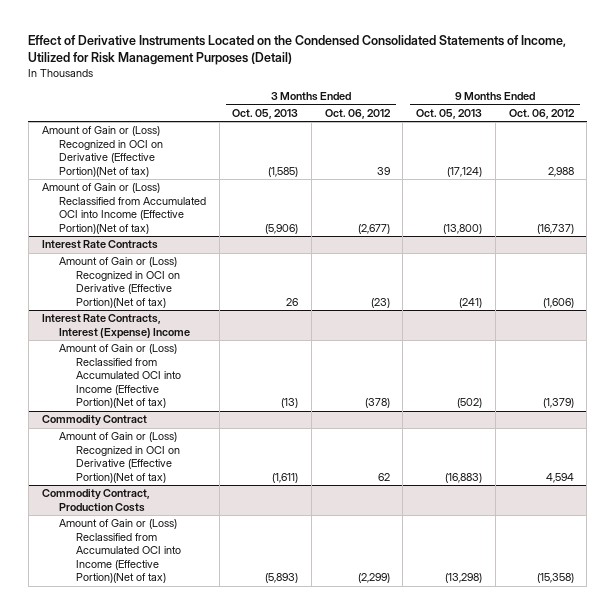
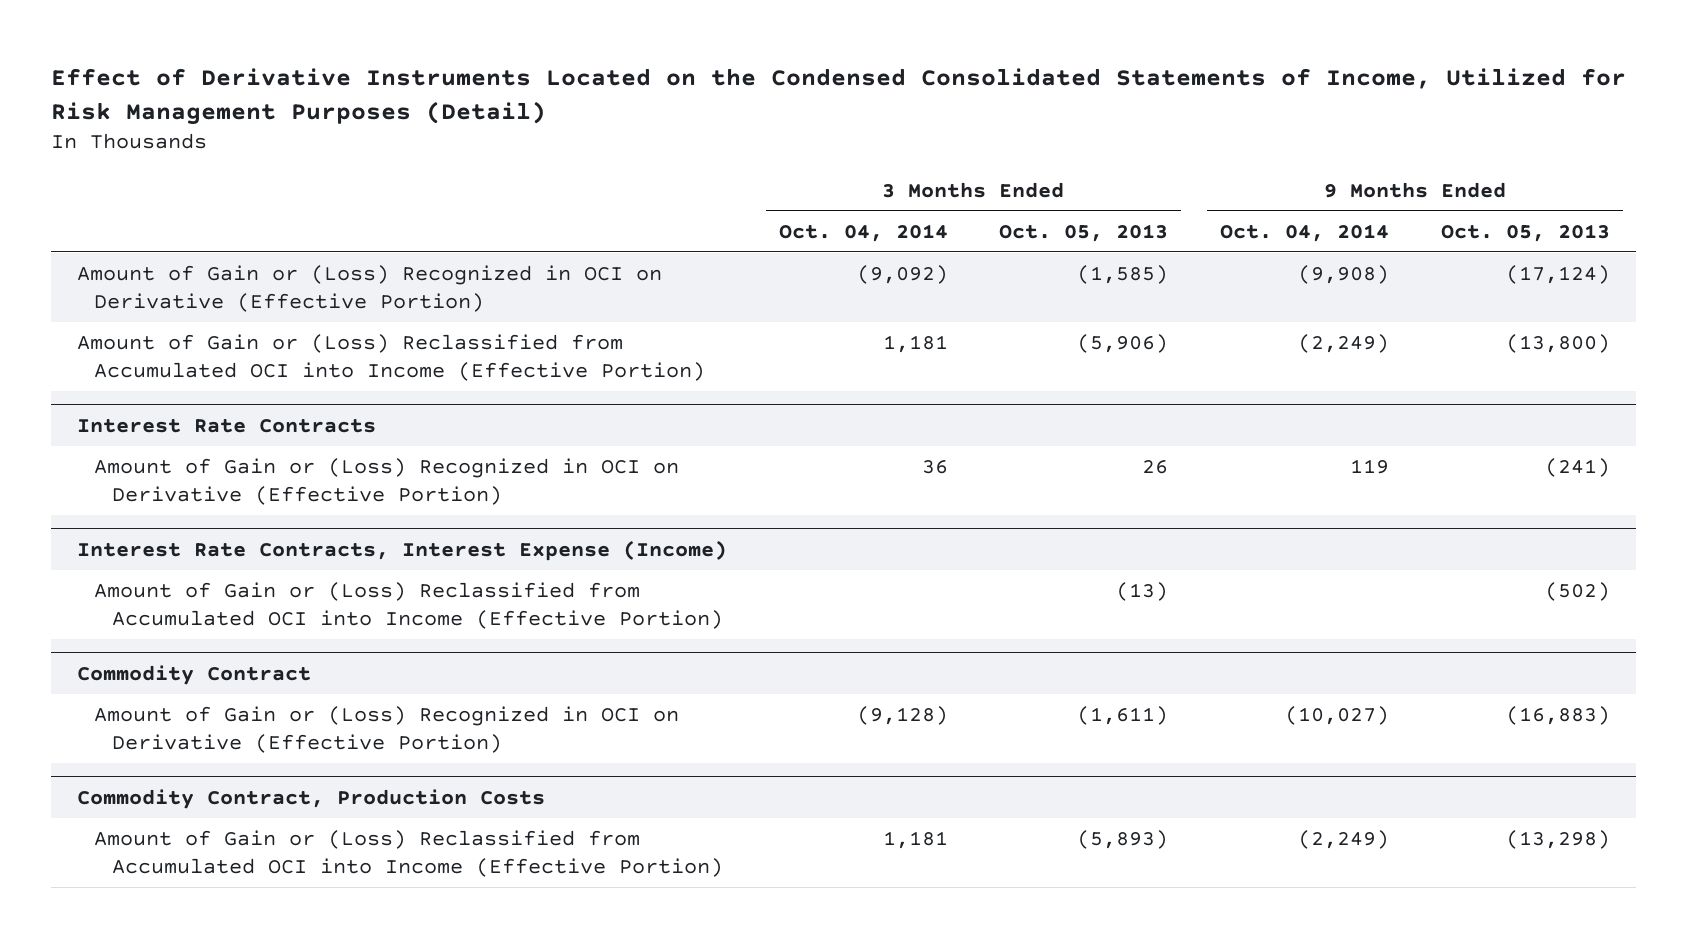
[324,109,391,120] Oct. 06, 2012 -> none
[508,109,575,120] Oct. 06, 2012 -> none
none -> [778,223,948,242] Oct. 04, 2014
none -> [1220,223,1390,242] Oct. 04, 2014
[41,126,163,177] Amount of Gain or (Loss) Recognized in OCI on Derivative (Effective Portion)(Net of tax) -> [76,264,662,312] Amount of Gain or (Loss) Recognized in OCI on Derivative (Effective Portion)
[41,183,206,234] Amount of Gain or (Loss) Reclassified from Accumulated OCI into Income (Effective Portion)(Net of tax) -> [76,333,706,381] Amount of Gain or (Loss) Reclassified from Accumulated OCI into Income (Effective Portion)
[58,257,181,308] Amount of Gain or (Loss) Recognized in OCI on Derivative (Effective Portion)(Net of tax) -> [94,457,680,505] Amount of Gain or (Loss) Recognized in OCI on Derivative (Effective Portion)
[41,314,190,339] Interest Rate Contracts, Interest (Expense) Income -> [76,539,727,561] Interest Rate Contracts, Interest Expense (Income)
[58,344,182,409] Amount of Gain or (Loss) Reclassified from Accumulated OCI into Income (Effective Portion)(Net of tax) -> [94,581,723,629] Amount of Gain or (Loss) Reclassified from Accumulated OCI into Income (Effective Portion)
[58,432,181,483] Amount of Gain or (Loss) Recognized in OCI on Derivative (Effective Portion)(Net of tax) -> [94,705,680,753] Amount of Gain or (Loss) Recognized in OCI on Derivative (Effective Portion)
[58,519,182,584] Amount of Gain or (Loss) Reclassified from Accumulated OCI into Income (Effective Portion)(Net of tax) -> [94,829,723,877] Amount of Gain or (Loss) Reclassified from Accumulated OCI into Income (Effective Portion)

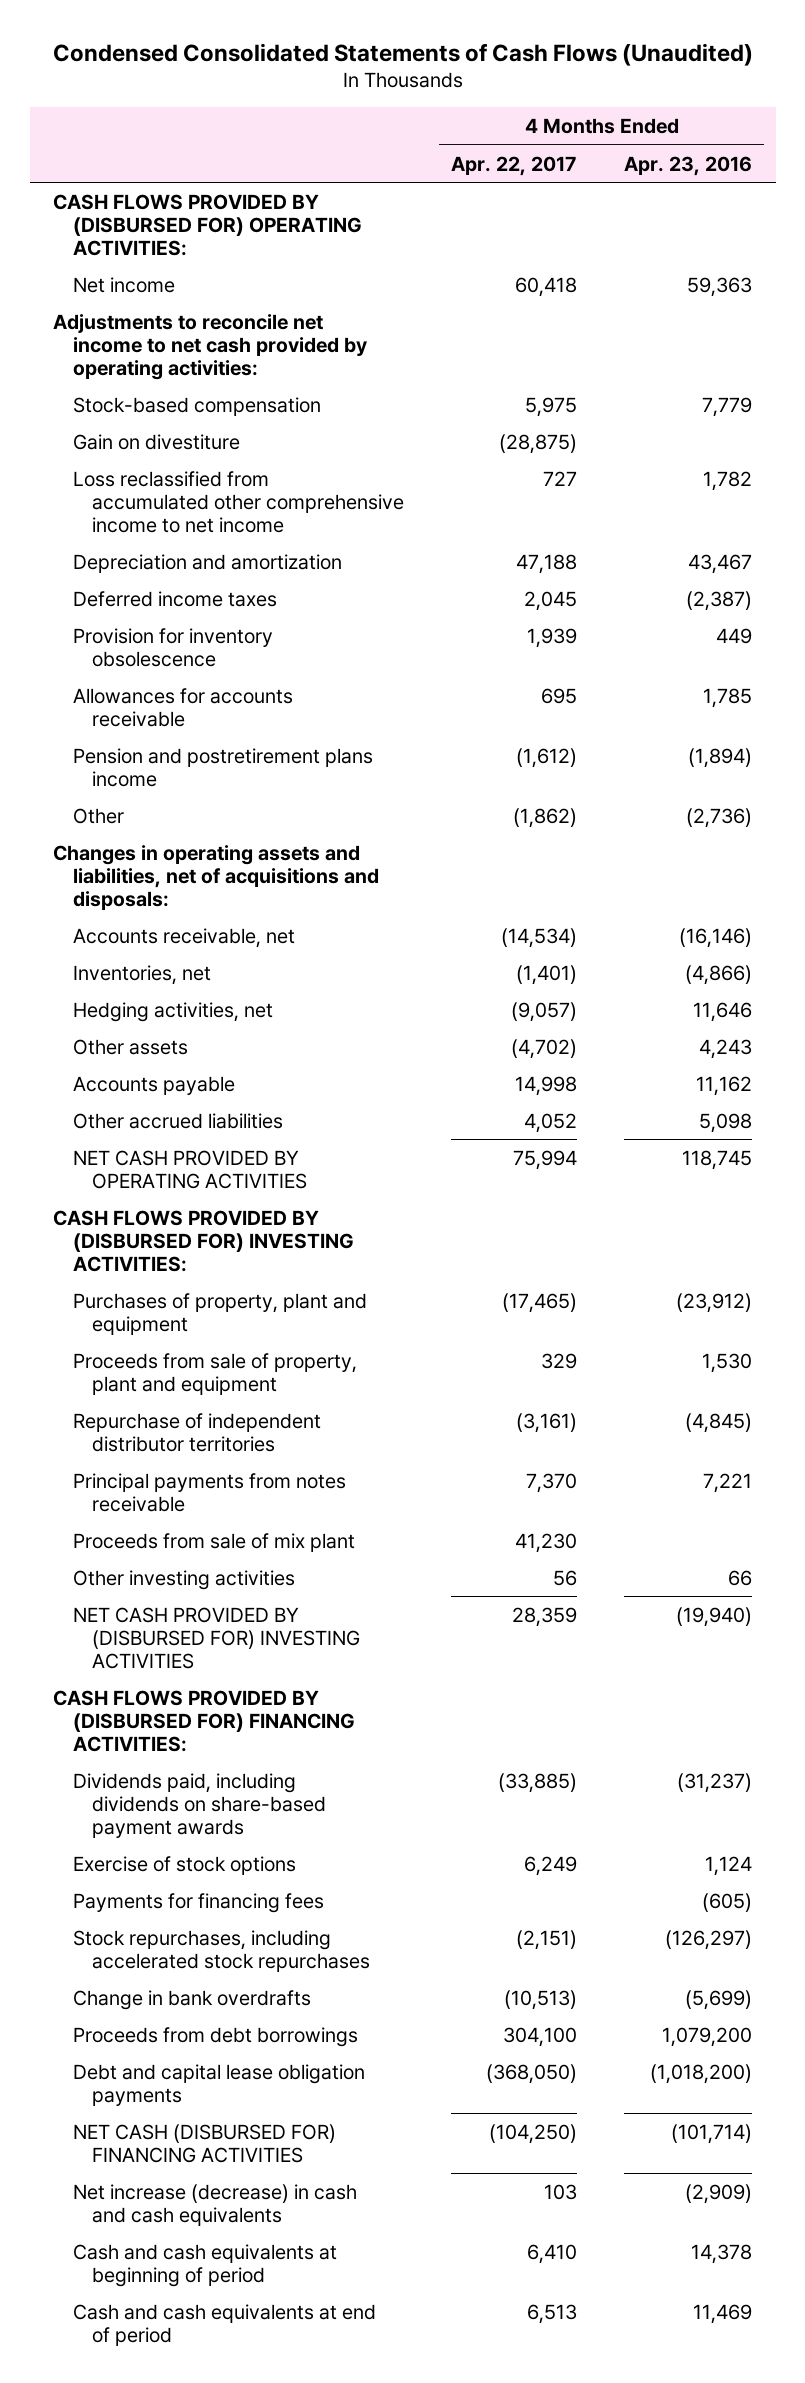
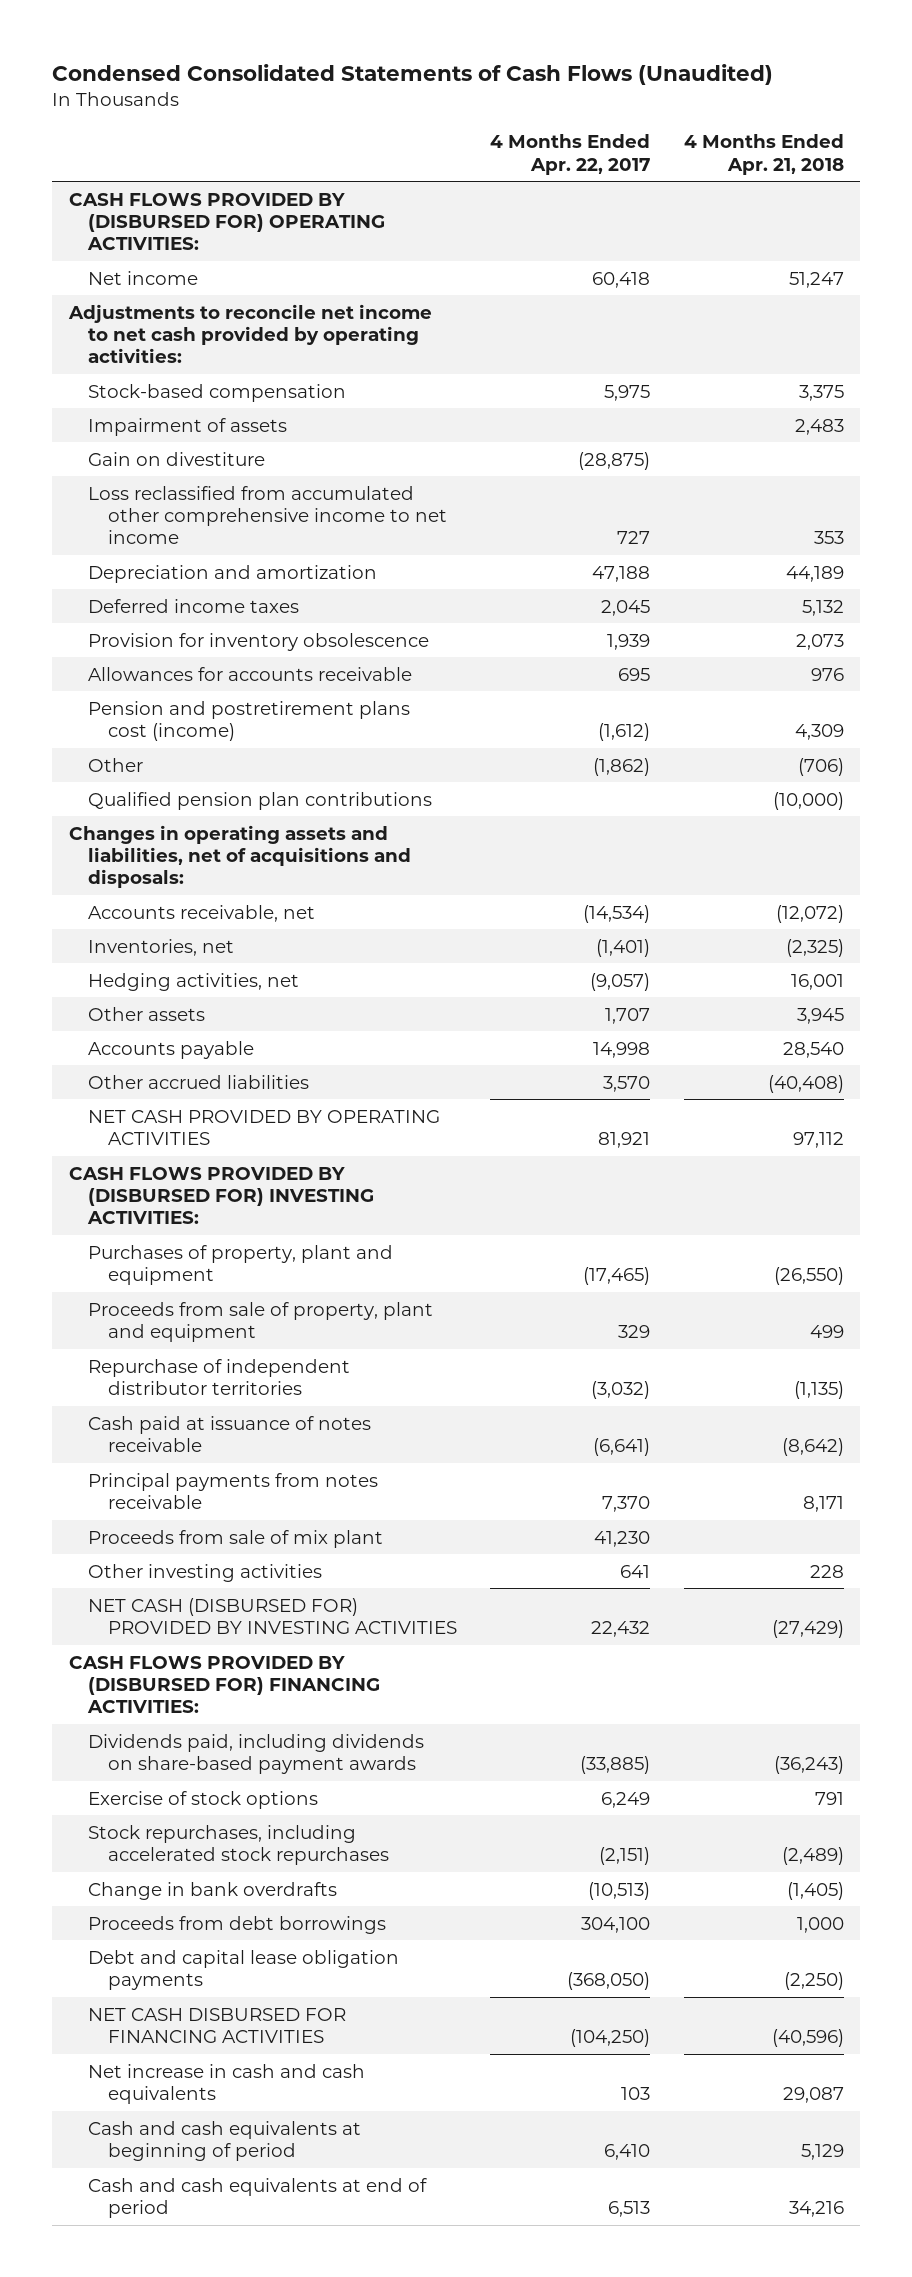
[624,155,753,176] Apr. 23, 2016 -> none
none -> [683,134,844,175] 4 Months Ended Apr. 21, 2018
none -> [88,417,288,436] Impairment of assets
[72,747,373,787] Pension and postretirement plans income -> [88,700,411,742] Pension and postretirement plans cost (income)
none -> [88,791,433,810] Qualified pension plan contributions
[510,1038,577,1059] (4,702) -> [605,1007,651,1024] 1,707
[523,1112,577,1133] 4,052 -> [603,1075,651,1092] 3,570
[512,1149,577,1170] 75,994 -> [598,1132,651,1149] 81,921
[515,1412,577,1433] (3,161) -> [591,1381,651,1400] (3,032)
none -> [88,1415,372,1453] Cash paid at issuance of notes receivable
[552,1569,577,1586] 56 -> [620,1564,651,1578] 641
[72,1606,360,1669] NET CASH PROVIDED BY (DISBURSED FOR) INVESTING ACTIVITIES -> [88,1597,458,1635] NET CASH (DISBURSED FOR) PROVIDED BY INVESTING ACTIVITIES
[511,1606,577,1627] 28,359 -> [591,1621,651,1638] 22,432
[72,1892,324,1913] Payments for financing fees -> none
[72,2123,336,2163] NET CASH (DISBURSED FOR) FINANCING ACTIVITIES -> [88,2007,347,2044] NET CASH DISBURSED FOR FINANCING ACTIVITIES
[72,2183,357,2226] Net increase (decrease) in cash and cash equivalents -> [88,2063,366,2105] Net increase in cash and cash equivalents

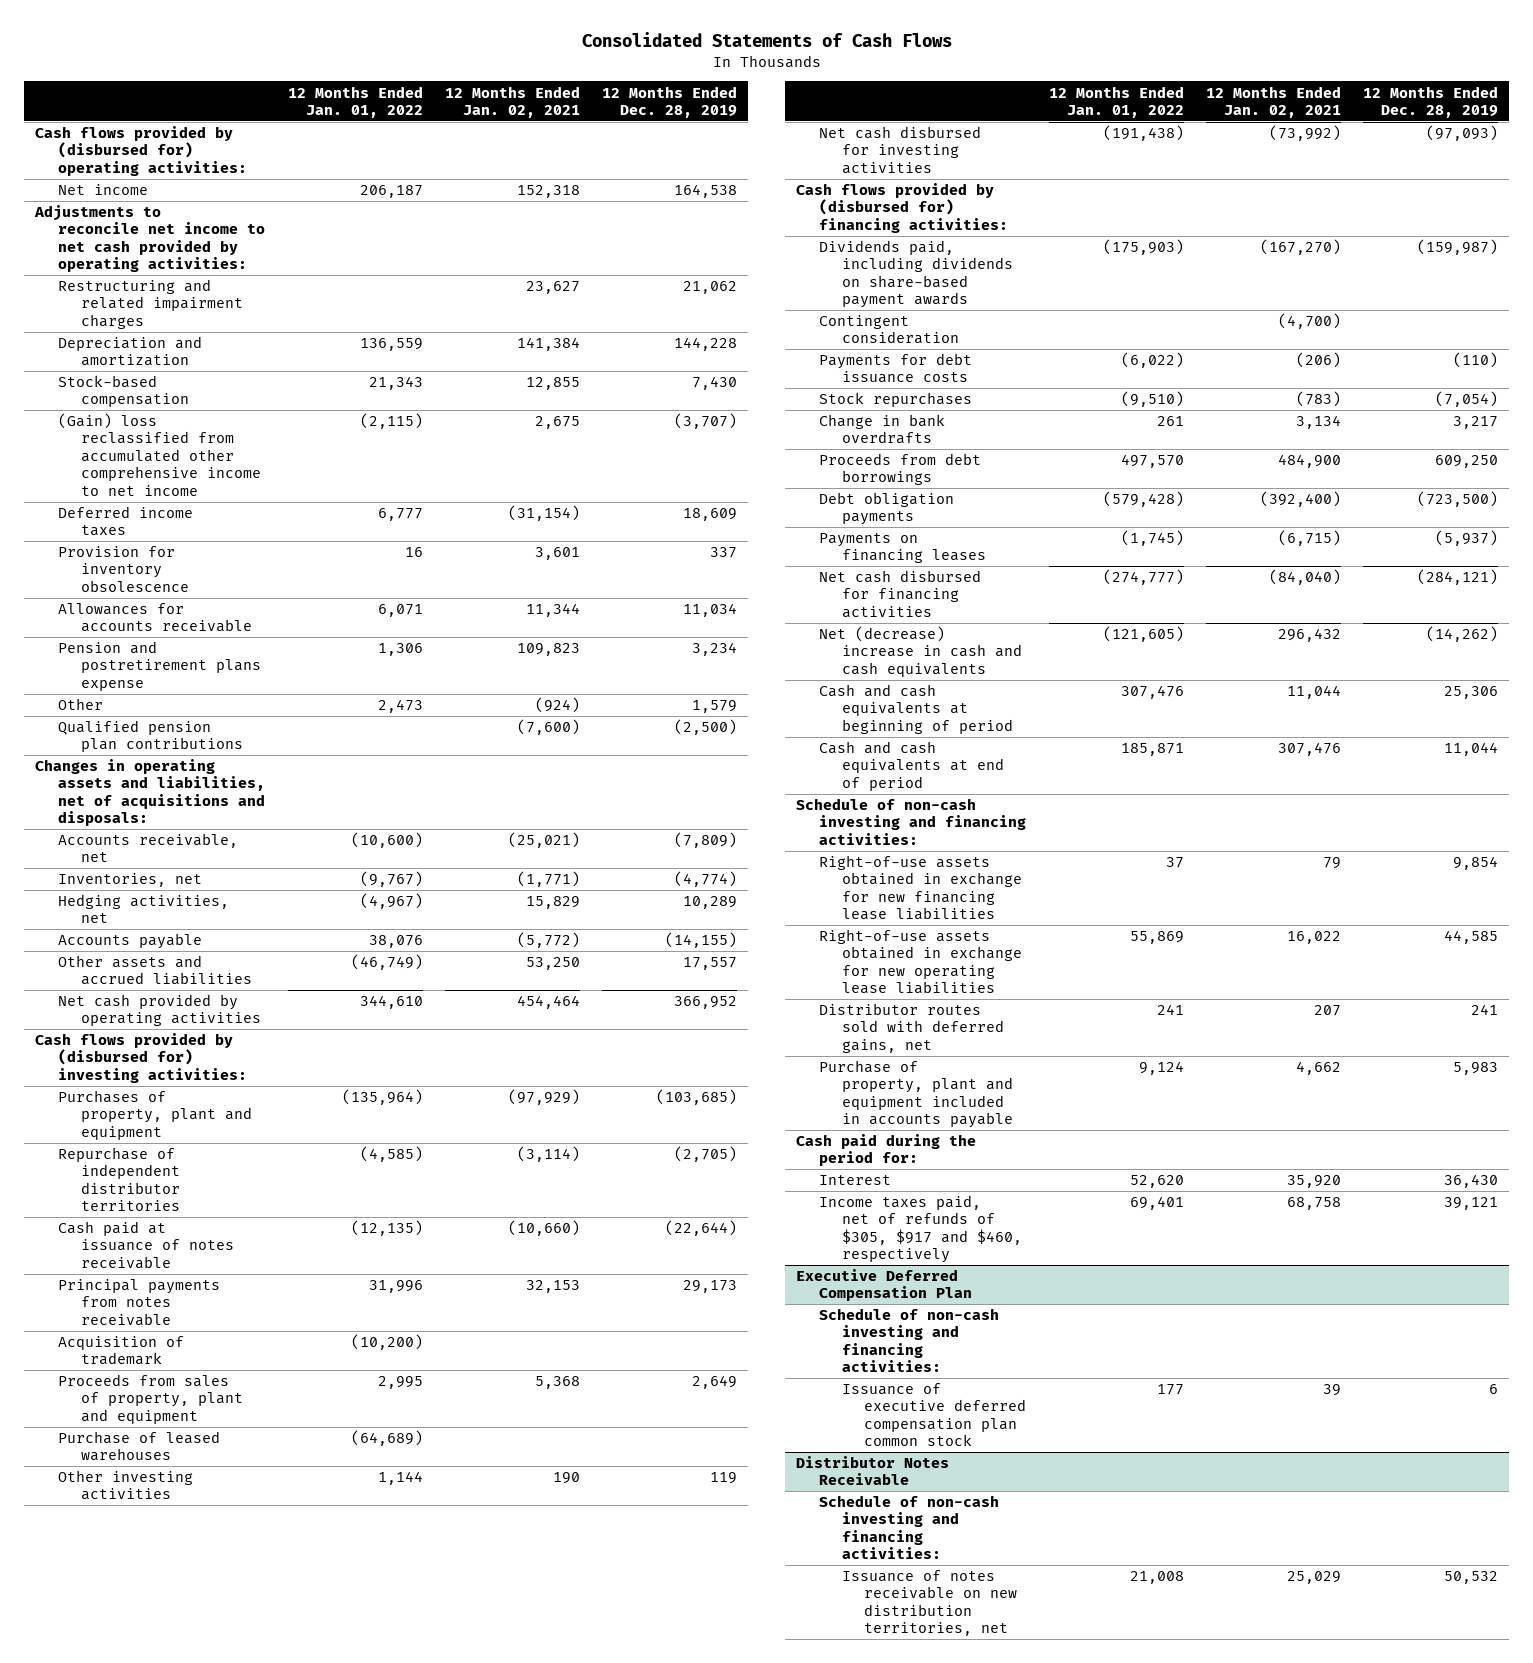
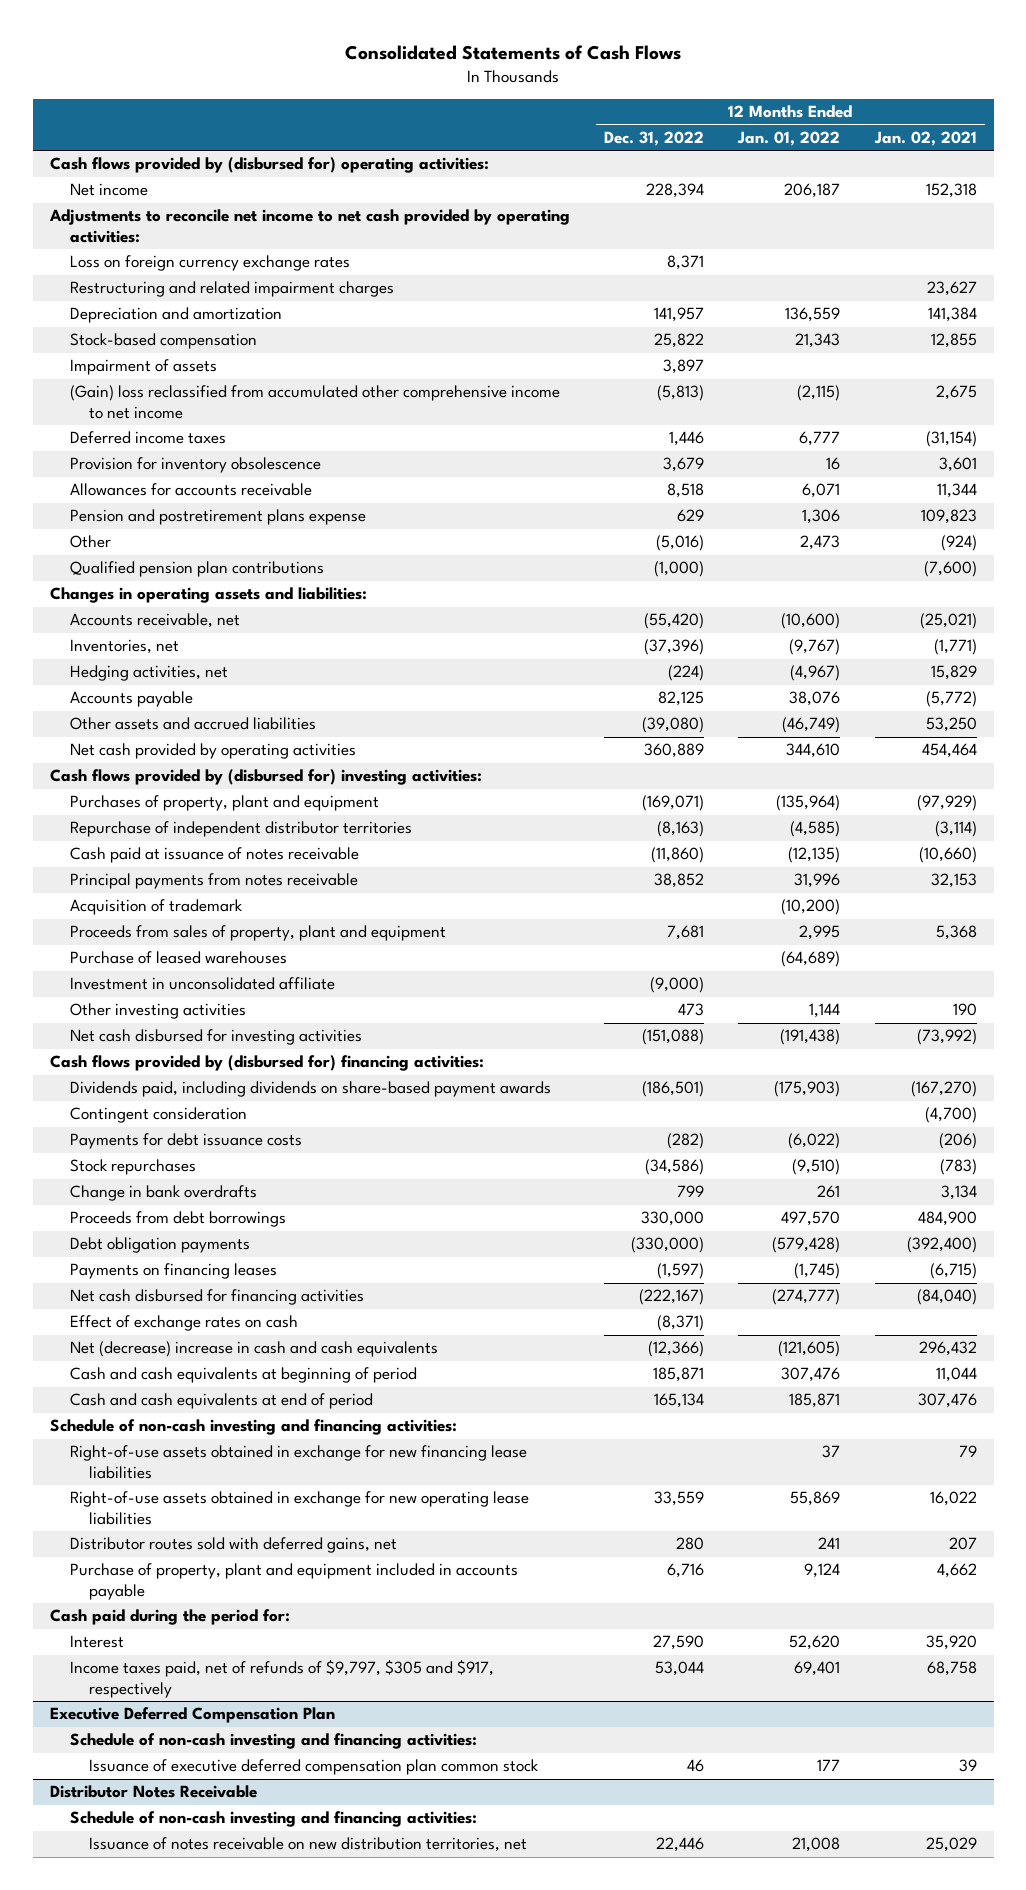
[602,85,738,118] 12 Months Ended Dec. 28, 2019 -> none
none -> [604,130,705,146] Dec. 31, 2022
none -> [69,255,350,272] Loss on foreign currency exchange rates
none -> [69,359,217,376] Impairment of assets
[35,759,266,827] Changes in operating assets and liabilities, net of acquisitions and disposals: -> [49,587,367,604] Changes in operating assets and liabilities:
none -> [69,977,335,991] Investment in unconsolidated affiliate
none -> [69,1315,298,1332] Effect of exchange rates on cash
[818,1195,1022,1264] Income taxes paid, net of refunds of $305, $917 and $460, respectively -> [69,1659,494,1698] Income taxes paid, net of refunds of $9,797, $305 and $917, respectively

